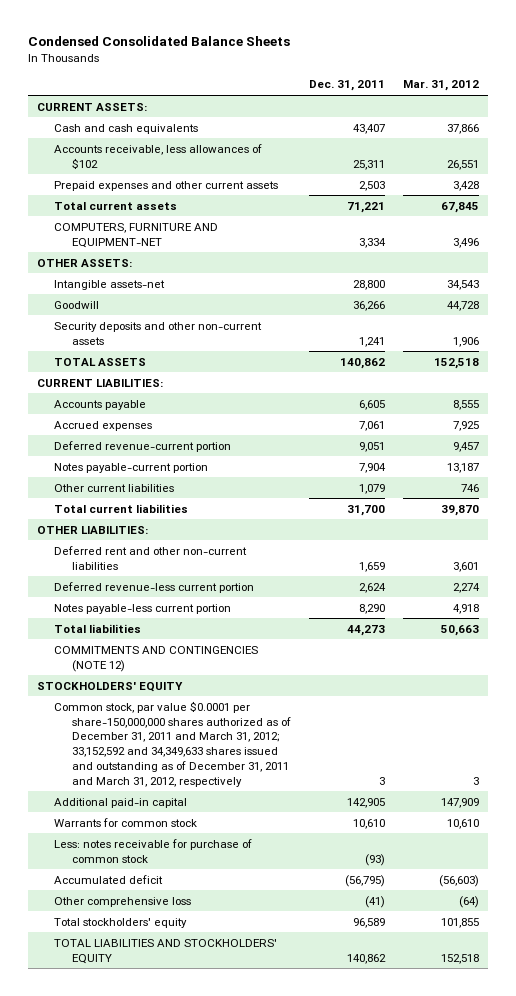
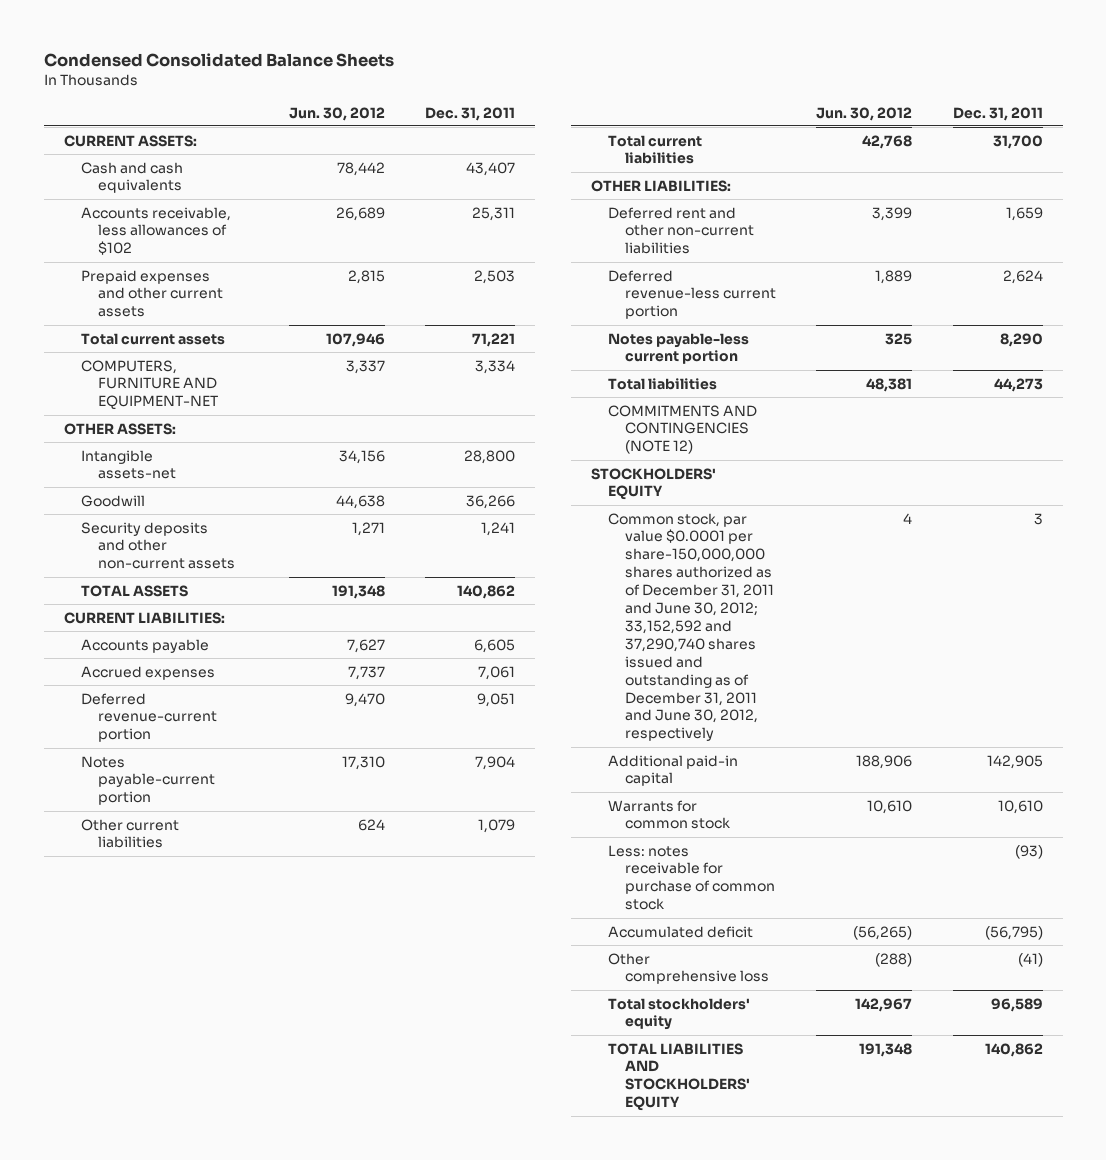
[402,80,479,92] Mar. 31, 2012 -> none
none -> [288,106,385,121] Jun. 30, 2012
[54,700,292,787] Common stock, par value $0.0001 per share-150,000,000 shares authorized as of December 31, 2011 and March 31, 2012; 33,152,592 and 34,349,633 shares issued and outstanding as of December 31, 2011 and March 31, 2012, respectively -> [607,512,774,742] Common stock, par value $0.0001 per share-150,000,000 shares authorized as of December 31, 2011 and June 30, 2012; 33,152,592 and 37,290,740 shares issued and outstanding as of December 31, 2011 and June 30, 2012, respectively

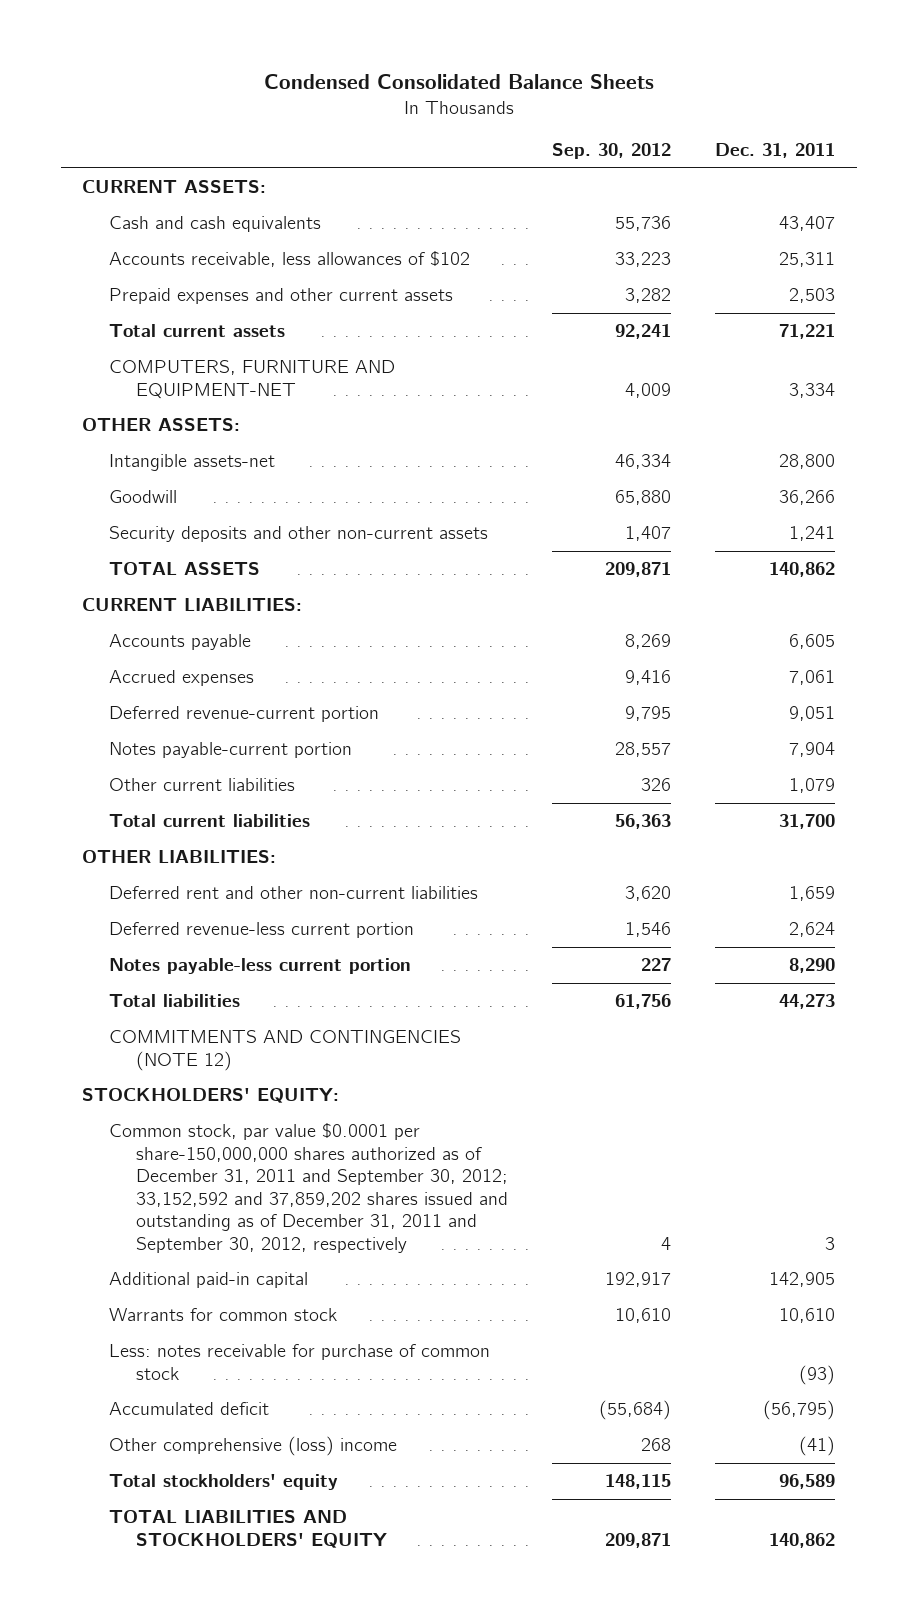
[288,106,385,121] Jun. 30, 2012 -> none
none -> [552,143,672,160] Sep. 30, 2012
[591,467,717,501] STOCKHOLDERS' EQUITY -> [82,1088,340,1104] STOCKHOLDERS' EQUITY:
[607,512,774,742] Common stock, par value $0.0001 per share-150,000,000 shares authorized as of December 31, 2011 and June 30, 2012; 33,152,592 and 37,290,740 shares issued and outstanding as of December 31, 2011 and June 30, 2012, respectively -> [109,1123,509,1253] Common stock, par value $0.0001 per share-150,000,000 shares authorized as of December 31, 2011 and September 30, 2012; 33,152,592 and 37,859,202 shares issued and outstanding as of December 31, 2011 and September 30, 2012, respectively
[607,952,769,985] Other comprehensive loss -> [109,1436,398,1457] Other comprehensive (loss) income

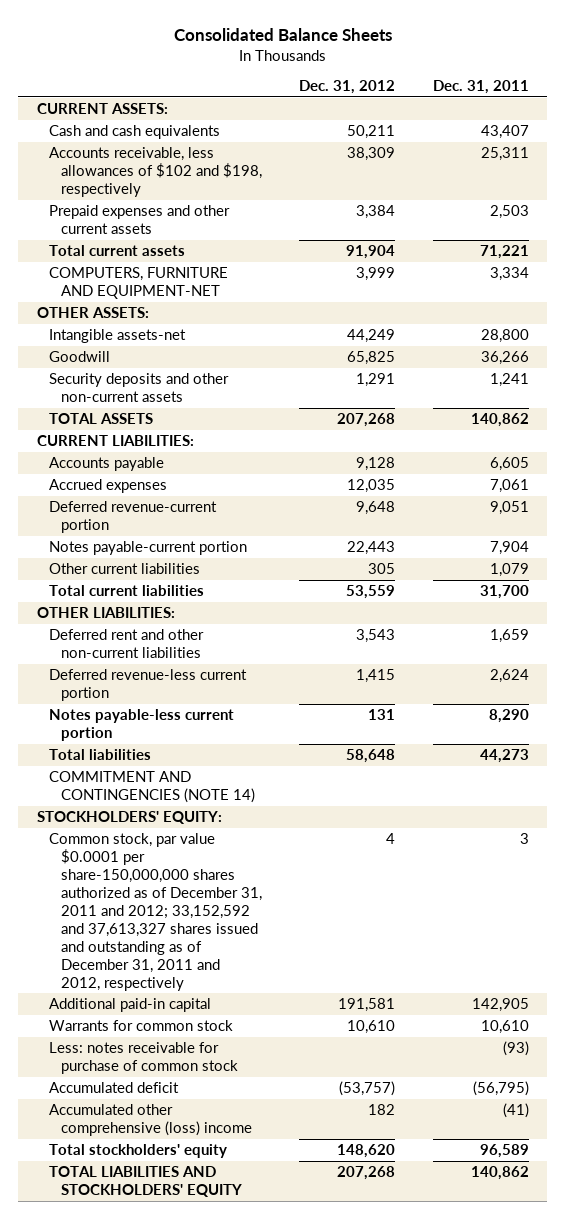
[263,73,654,89] Condensed Consolidated Balance Sheets -> [173,27,392,41] Consolidated Balance Sheets
[552,143,672,160] Sep. 30, 2012 -> none
none -> [299,80,396,95] Dec. 31, 2012
[109,251,471,268] Accounts receivable, less allowances of $102 -> [49,147,263,198] Accounts receivable, less allowances of $102 and $198, respectively
[109,1030,462,1071] COMMITMENTS AND CONTINGENCIES (NOTE 12) -> [49,771,256,804] COMMITMENT AND CONTINGENCIES (NOTE 14)
[109,1123,509,1253] Common stock, par value $0.0001 per share-150,000,000 shares authorized as of December 31, 2011 and September 30, 2012; 33,152,592 and 37,859,202 shares issued and outstanding as of December 31, 2011 and September 30, 2012, respectively -> [49,833,263,991] Common stock, par value $0.0001 per share-150,000,000 shares authorized as of December 31, 2011 and 2012; 33,152,592 and 37,613,327 shares issued and outstanding as of December 31, 2011 and 2012, respectively
[109,1436,398,1457] Other comprehensive (loss) income -> [49,1104,253,1137] Accumulated other comprehensive (loss) income

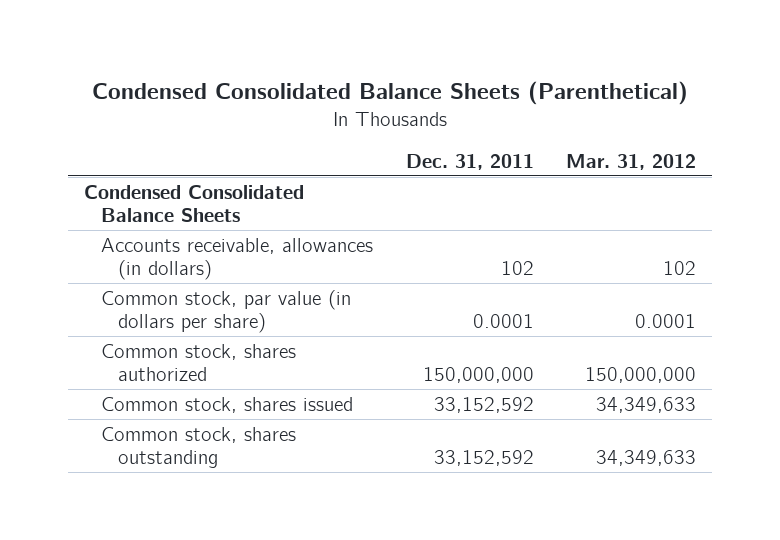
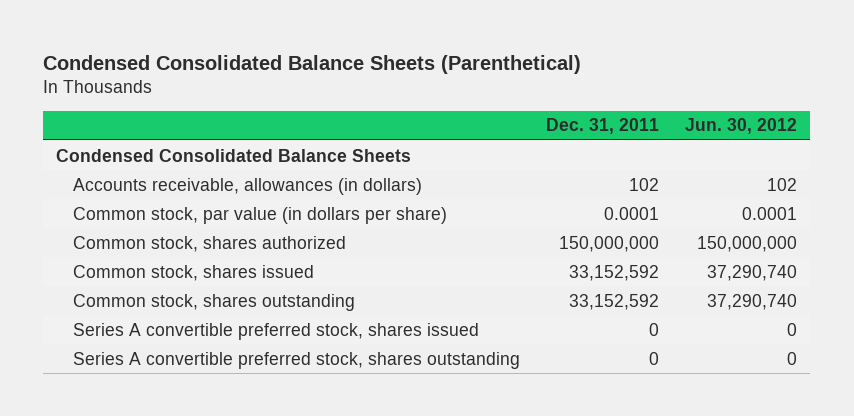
[566,153,697,170] Mar. 31, 2012 -> none
none -> [685,118,798,135] Jun. 30, 2012
none -> [72,322,479,340] Series A convertible preferred stock, shares issued
none -> [72,351,520,369] Series A convertible preferred stock, shares outstanding

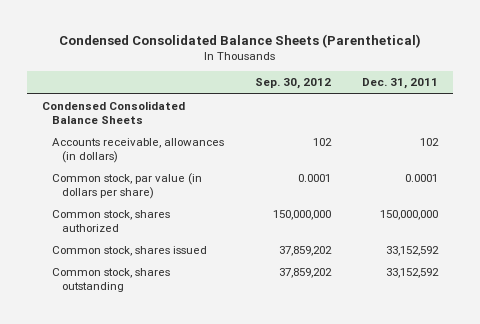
[685,118,798,135] Jun. 30, 2012 -> none
none -> [254,78,331,90] Sep. 30, 2012
[72,322,479,340] Series A convertible preferred stock, shares issued -> none
[72,351,520,369] Series A convertible preferred stock, shares outstanding -> none

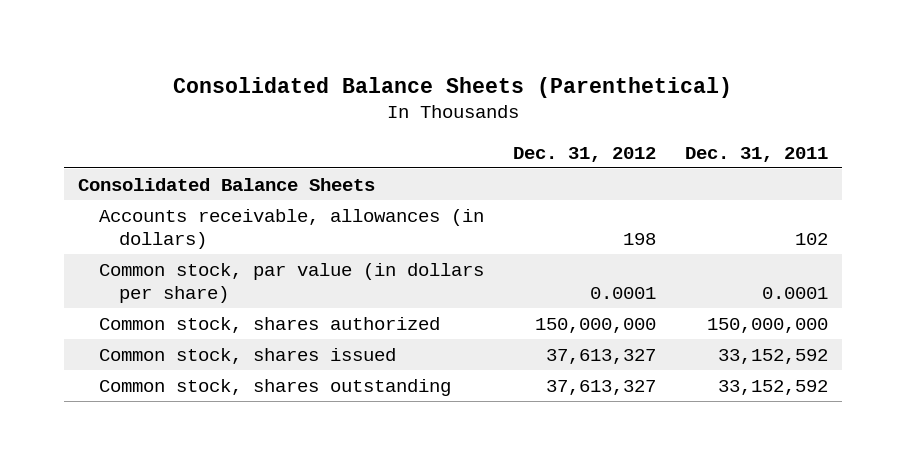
[58,33,421,48] Condensed Consolidated Balance Sheets (Parenthetical) -> [173,76,733,98] Consolidated Balance Sheets (Parenthetical)
[254,78,331,90] Sep. 30, 2012 -> none
none -> [512,146,656,162] Dec. 31, 2012
[42,101,186,125] Condensed Consolidated Balance Sheets -> [78,177,376,191] Consolidated Balance Sheets

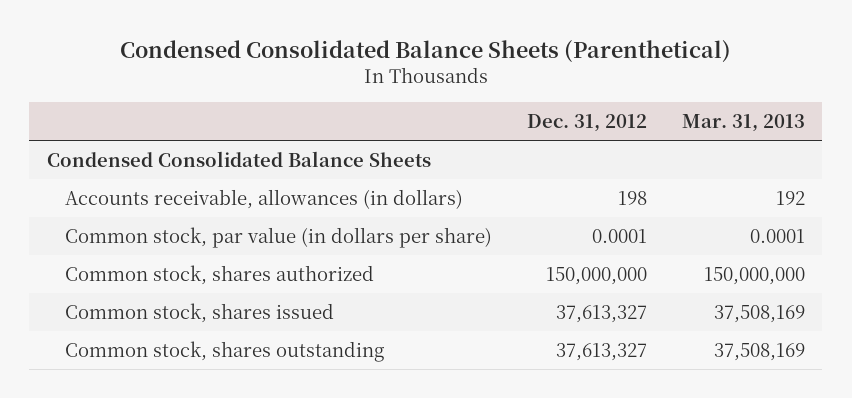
[173,76,733,98] Consolidated Balance Sheets (Parenthetical) -> [119,40,731,64] Condensed Consolidated Balance Sheets (Parenthetical)
[684,146,828,162] Dec. 31, 2011 -> none
none -> [681,113,805,132] Mar. 31, 2013
[78,177,376,191] Consolidated Balance Sheets -> [46,150,431,167] Condensed Consolidated Balance Sheets

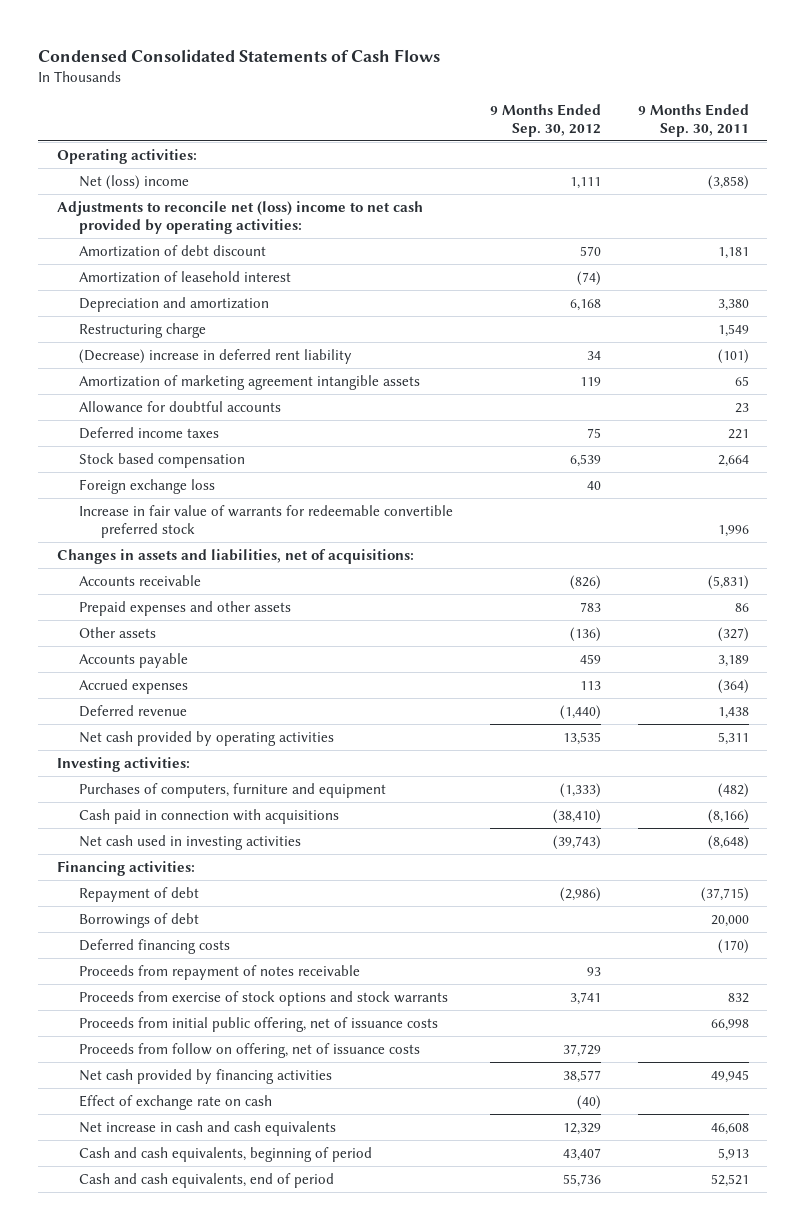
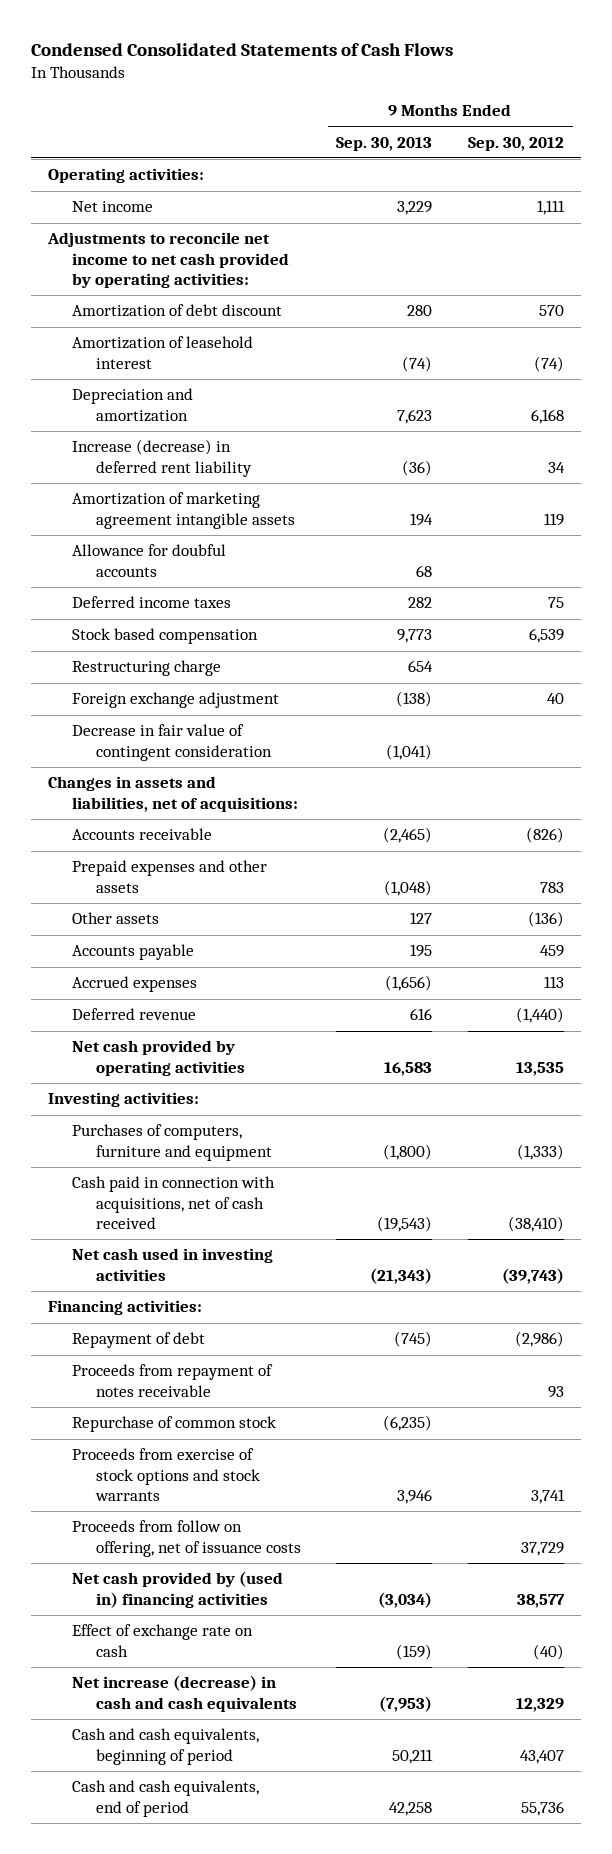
[637,103,749,137] 9 Months Ended Sep. 30, 2011 -> none
none -> [336,136,433,151] Sep. 30, 2013
[79,174,190,190] Net (loss) income -> [72,201,154,213] Net income
[56,200,423,234] Adjustments to reconcile net (loss) income to net cash provided by operating activities: -> [47,232,290,288] Adjustments to reconcile net income to net cash provided by operating activities:
[79,348,353,364] (Decrease) increase in deferred rent liability -> [72,439,253,477] Increase (decrease) in deferred rent liability
[79,400,282,413] Allowance for doubtful accounts -> [72,544,227,577] Allowance for doubful accounts
[79,504,454,538] Increase in fair value of warrants for redeemable convertible preferred stock -> none
[79,322,207,338] Restructuring charge -> [72,660,222,677] Restructuring charge
[79,478,216,494] Foreign exchange loss -> [72,692,280,709] Foreign exchange adjustment
none -> [72,724,273,761] Decrease in fair value of contingent consideration
[79,808,340,824] Cash paid in connection with acquisitions -> [72,1176,276,1229] Cash paid in connection with acquisitions, net of cash received
[79,912,200,928] Borrowings of debt -> none
[79,938,231,954] Deferred financing costs -> none
none -> [72,1416,277,1433] Repurchase of common stock
[79,1016,439,1032] Proceeds from initial public offering, net of issuance costs -> none
[79,1068,333,1084] Net cash provided by financing activities -> [72,1571,284,1608] Net cash provided by (used in) financing activities
[79,1120,337,1136] Net increase in cash and cash equivalents -> [72,1675,298,1712] Net increase (decrease) in cash and cash equivalents

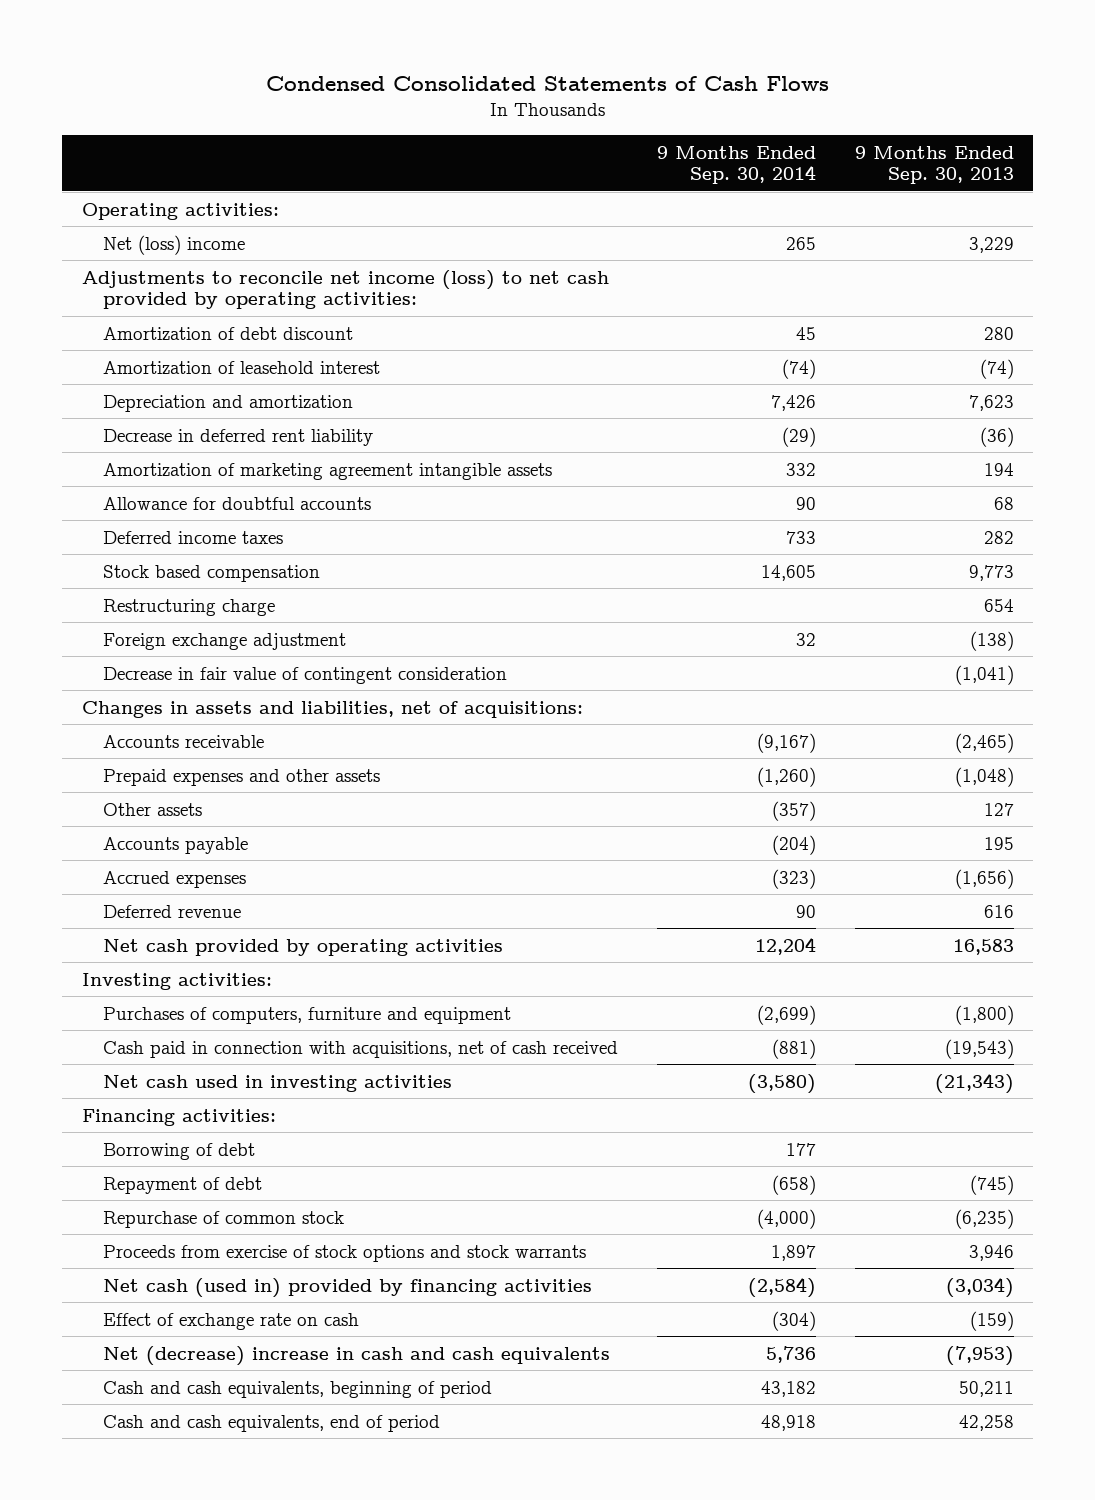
[467,136,564,151] Sep. 30, 2012 -> none
none -> [656,145,816,185] 9 Months Ended Sep. 30, 2014
[72,201,154,213] Net income -> [102,234,245,255] Net (loss) income
[47,232,290,288] Adjustments to reconcile net income to net cash provided by operating activities: -> [81,269,609,310] Adjustments to reconcile net income (loss) to net cash provided by operating activities:
[72,439,253,477] Increase (decrease) in deferred rent liability -> [102,428,373,446] Decrease in deferred rent liability
[72,544,227,577] Allowance for doubful accounts -> [102,496,371,510] Allowance for doubtful accounts
none -> [102,1142,255,1160] Borrowing of debt
[72,1364,274,1397] Proceeds from repayment of notes receivable -> none
[72,1520,302,1557] Proceeds from follow on offering, net of issuance costs -> none
[72,1571,284,1608] Net cash provided by (used in) financing activities -> [102,1277,592,1298] Net cash (used in) provided by financing activities
[72,1675,298,1712] Net increase (decrease) in cash and cash equivalents -> [102,1345,610,1366] Net (decrease) increase in cash and cash equivalents

